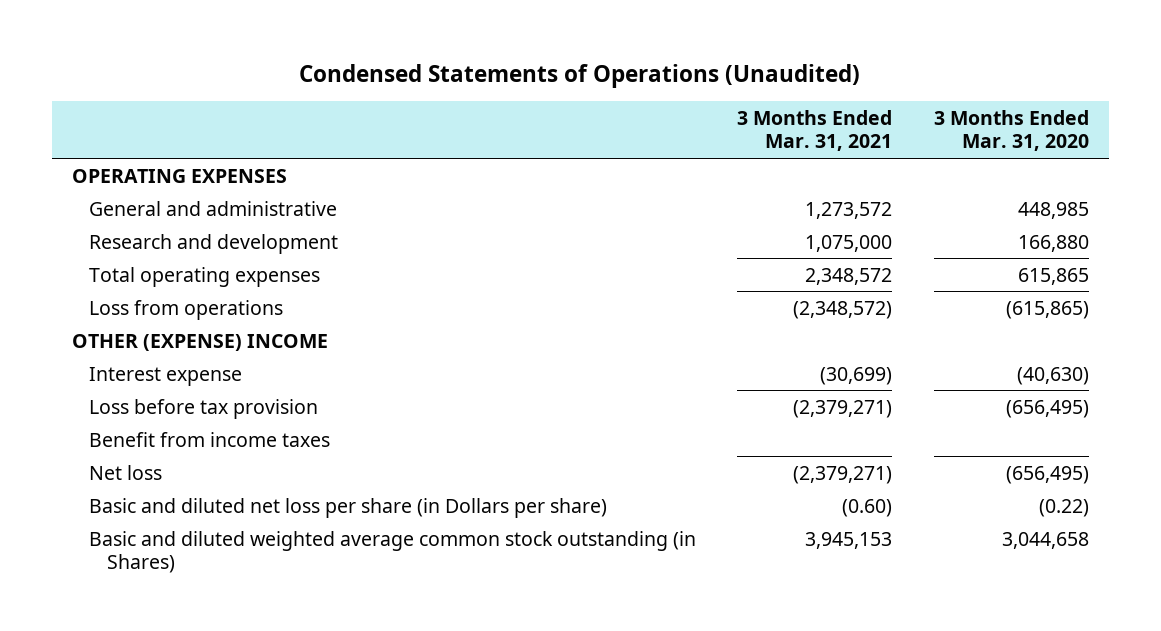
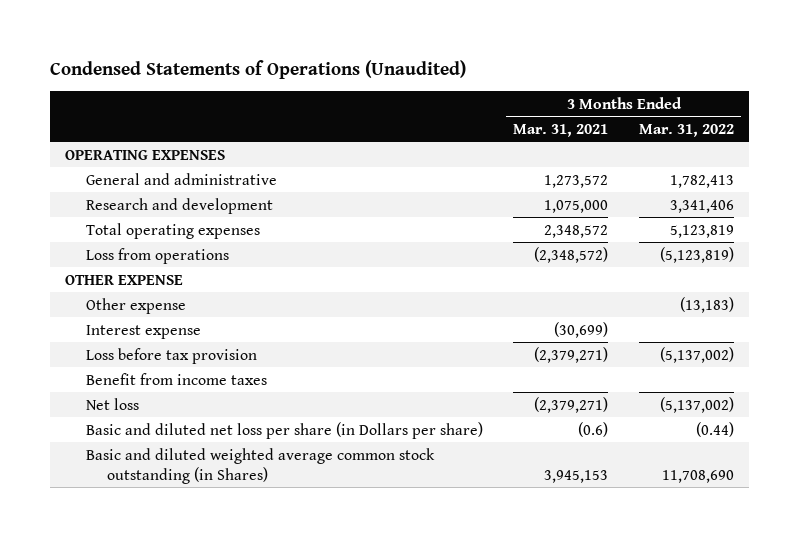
[933,109,1089,152] 3 Months Ended Mar. 31, 2020 -> none
none -> [638,123,734,137] Mar. 31, 2022
[72,333,329,351] OTHER (EXPENSE) INCOME -> [65,274,184,285] OTHER EXPENSE
none -> [86,297,187,314] Other expense
[842,498,893,517] (0.60) -> [578,421,609,437] (0.6)

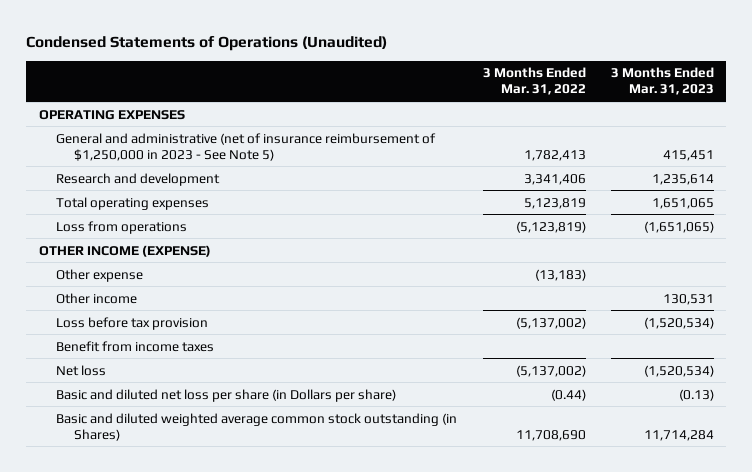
[513,123,609,137] Mar. 31, 2021 -> none
none -> [610,67,714,96] 3 Months Ended Mar. 31, 2023
[86,172,278,185] General and administrative -> [56,132,437,161] General and administrative (net of insurance reimbursement of $1,250,000 in 2023 - See Note 5)
[65,274,184,285] OTHER EXPENSE -> [38,244,211,257] OTHER INCOME (EXPENSE)
[86,324,202,339] Interest expense -> none
none -> [56,292,138,304] Other income

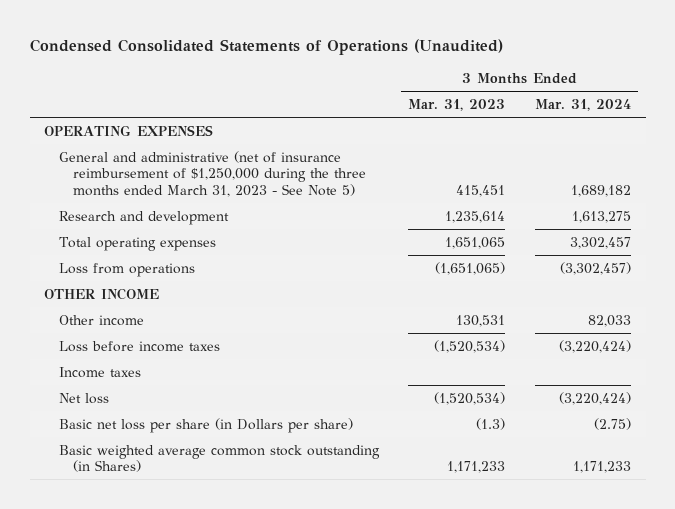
[25,36,387,52] Condensed Statements of Operations (Unaudited) -> [29,39,503,56] Condensed Consolidated Statements of Operations (Unaudited)
[482,67,586,96] 3 Months Ended Mar. 31, 2022 -> none
none -> [534,99,631,112] Mar. 31, 2024
[56,132,437,161] General and administrative (net of insurance reimbursement of $1,250,000 in 2023 - See Note 5) -> [58,150,367,197] General and administrative (net of insurance reimbursement of $1,250,000 during the three months ended March 31, 2023 - See Note 5)
[56,268,144,282] Other expense -> none
[38,244,211,257] OTHER INCOME (EXPENSE) -> [44,287,160,300] OTHER INCOME
[56,316,209,330] Loss before tax provision -> [58,340,220,352] Loss before income taxes
[56,340,215,352] Benefit from income taxes -> [58,366,141,378] Income taxes
[56,388,397,402] Basic and diluted net loss per share (in Dollars per share) -> [58,417,353,433] Basic net loss per share (in Dollars per share)
[678,388,714,401] (0.13) -> [476,417,506,430] (1.3)
[56,412,458,441] Basic and diluted weighted average common stock outstanding (in Shares) -> [58,444,380,473] Basic weighted average common stock outstanding (in Shares)
[643,429,714,441] 11,714,284 -> [447,461,506,474] 1,171,233

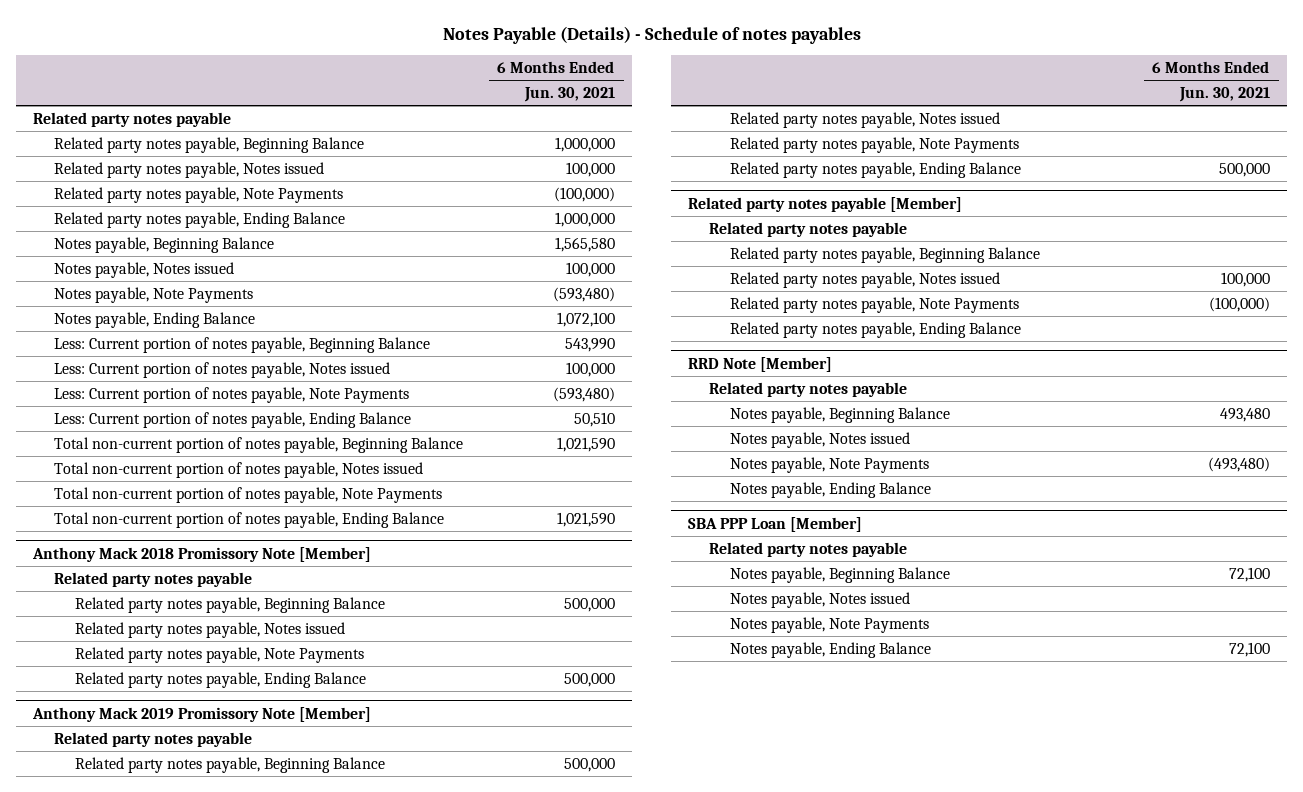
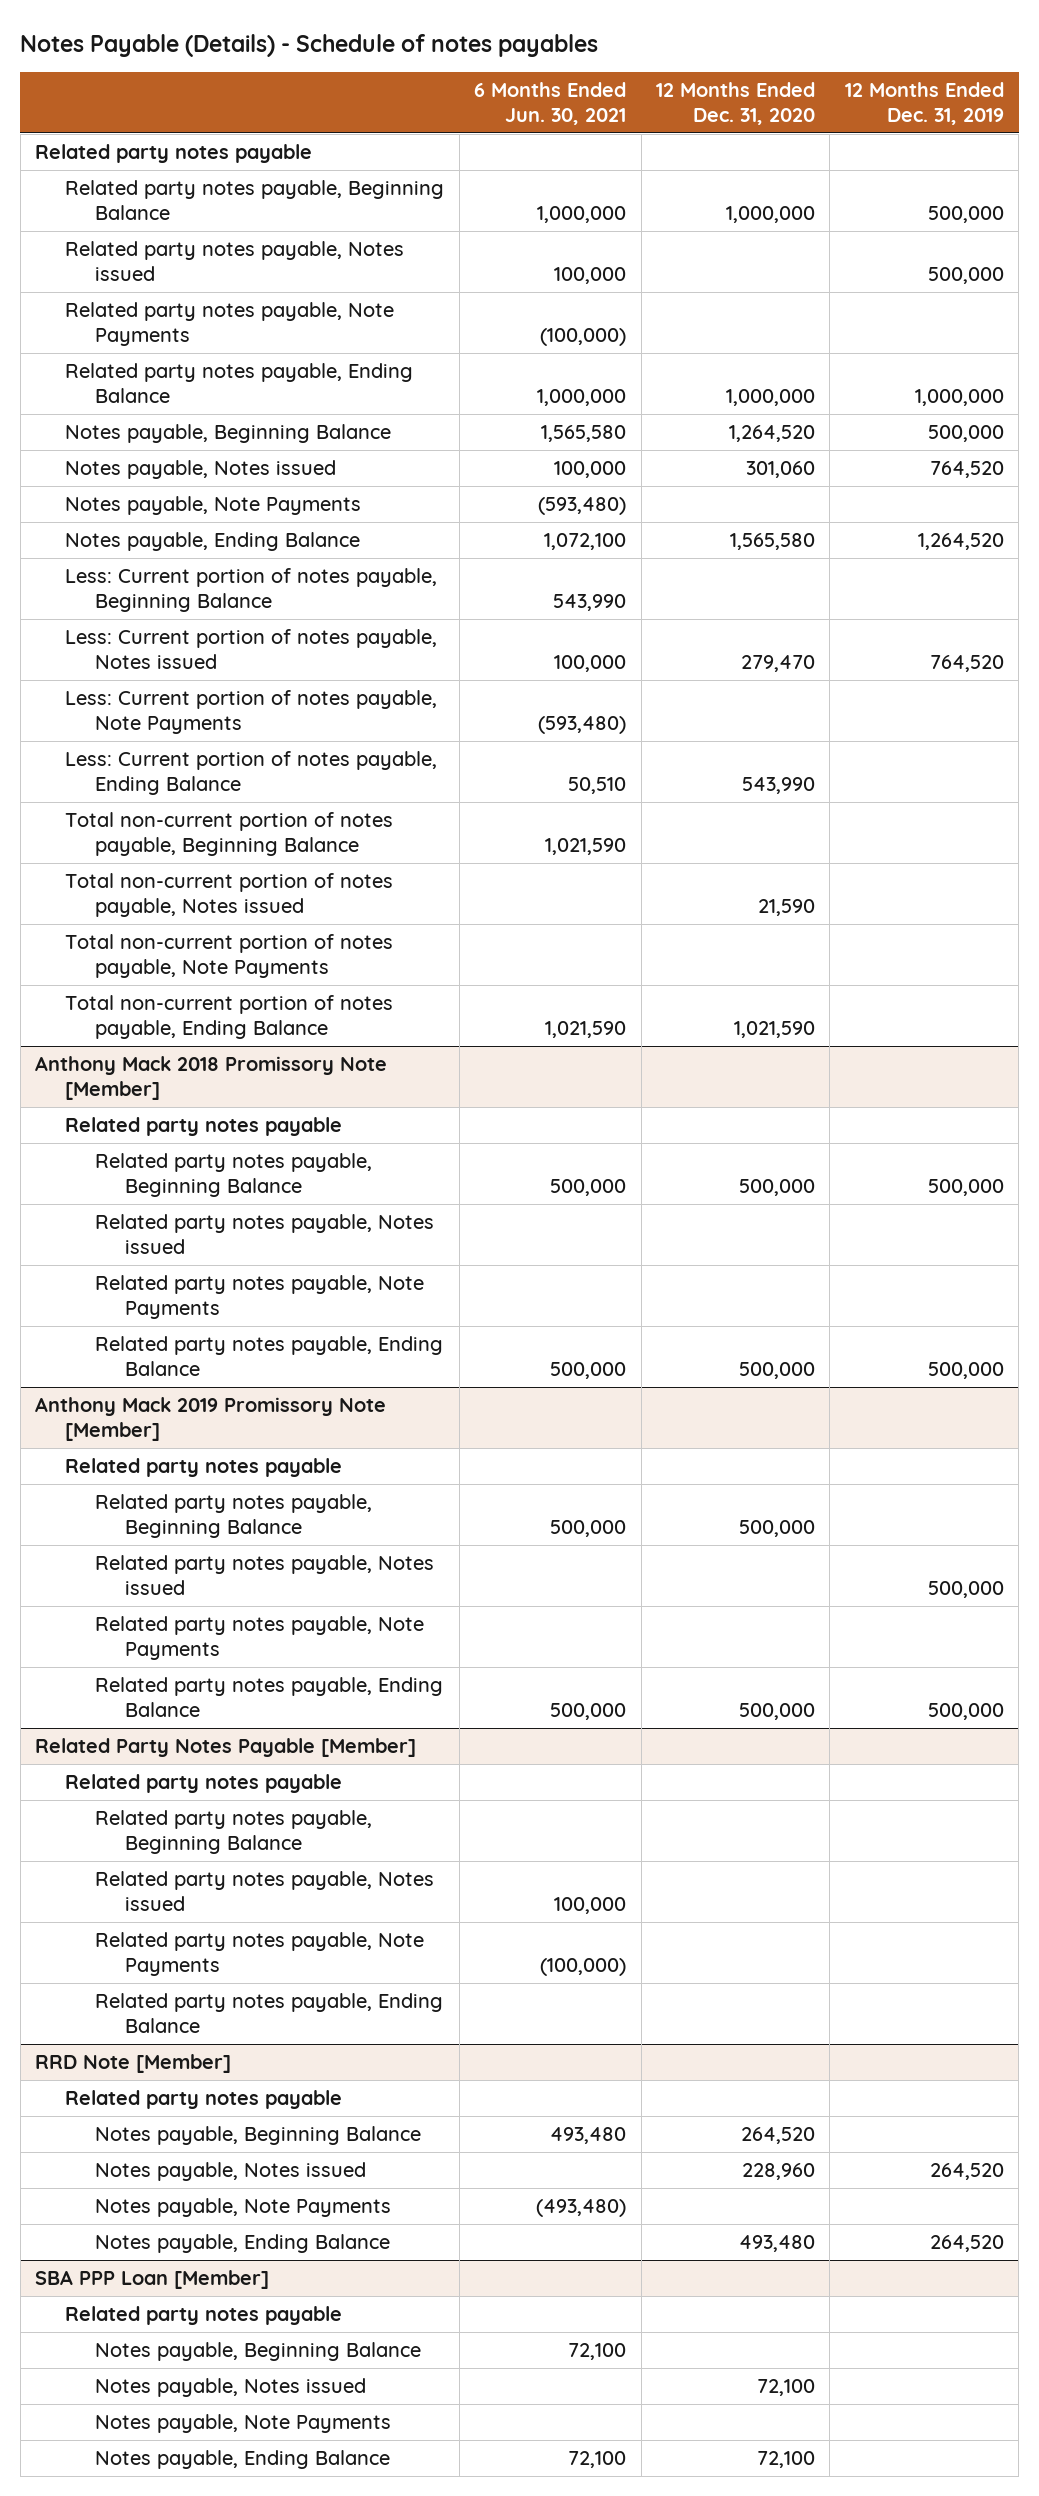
none -> [655,82,815,125] 12 Months Ended Dec. 31, 2020
none -> [844,82,1004,125] 12 Months Ended Dec. 31, 2019
[688,196,963,212] Related party notes payable [Member] -> [35,1738,417,1758] Related Party Notes Payable [Member]

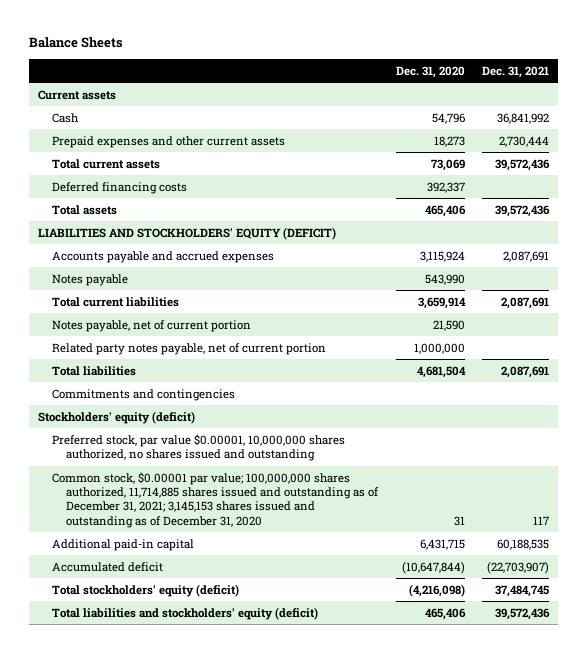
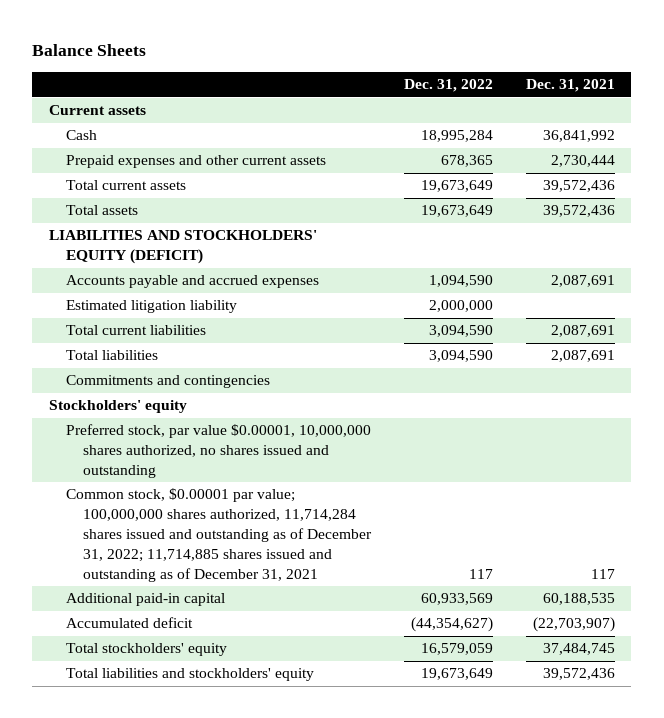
[395,65,465,78] Dec. 31, 2020 -> none
none -> [404,79,494,93] Dec. 31, 2022
[52,181,188,194] Deferred financing costs -> none
[52,273,129,286] Notes payable -> none
none -> [66,300,238,314] Estimated litigation liability
[52,319,252,332] Notes payable, net of current portion -> none
[52,342,327,355] Related party notes payable, net of current portion -> none
[38,410,196,424] Stockholders' equity (deficit) -> [48,400,187,414] Stockholders' equity
[52,471,380,528] Common stock, $0.00001 par value; 100,000,000 shares authorized, 11,714,885 shares issued and outstanding as of December 31, 2021; 3,145,153 shares issued and outstanding as of December 31, 2020 -> [66,488,373,582] Common stock, $0.00001 par value; 100,000,000 shares authorized, 11,714,284 shares issued and outstanding as of December 31, 2022; 11,714,885 shares issued and outstanding as of December 31, 2021
[52,583,240,597] Total stockholders' equity (deficit) -> [66,643,228,657] Total stockholders' equity
[52,606,319,620] Total liabilities and stockholders' equity (deficit) -> [66,668,315,682] Total liabilities and stockholders' equity

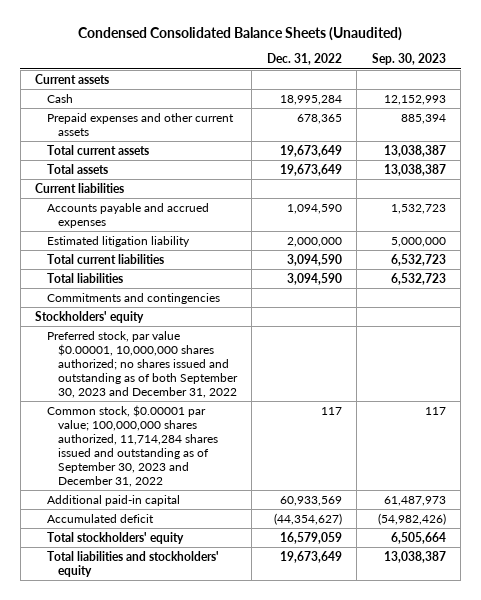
[32,44,147,57] Balance Sheets -> [78,27,403,42] Condensed Consolidated Balance Sheets (Unaudited)
[525,79,615,93] Dec. 31, 2021 -> none
none -> [371,53,446,66] Sep. 30, 2023
[48,230,317,265] LIABILITIES AND STOCKHOLDERS' EQUITY (DEFICIT) -> none
none -> [35,182,125,193] Current liabilities
[66,424,372,479] Preferred stock, par value $0.00001, 10,000,000 shares authorized, no shares issued and outstanding -> [46,330,239,398] Preferred stock, par value $0.00001, 10,000,000 shares authorized; no shares issued and outstanding as of both September 30, 2023 and December 31, 2022
[66,488,373,582] Common stock, $0.00001 par value; 100,000,000 shares authorized, 11,714,284 shares issued and outstanding as of December 31, 2022; 11,714,885 shares issued and outstanding as of December 31, 2021 -> [46,404,219,487] Common stock, $0.00001 par value; 100,000,000 shares authorized, 11,714,284 shares issued and outstanding as of September 30, 2023 and December 31, 2022

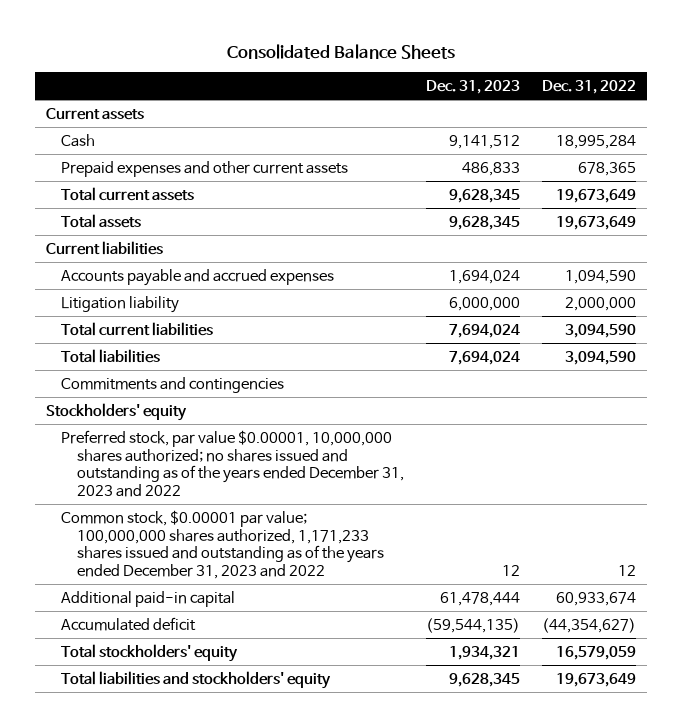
[78,27,403,42] Condensed Consolidated Balance Sheets (Unaudited) -> [226,43,455,59] Consolidated Balance Sheets
[371,53,446,66] Sep. 30, 2023 -> none
none -> [426,79,521,94] Dec. 31, 2023
[46,235,190,247] Estimated litigation liability -> [61,295,180,313] Litigation liability
[46,330,239,398] Preferred stock, par value $0.00001, 10,000,000 shares authorized; no shares issued and outstanding as of both September 30, 2023 and December 31, 2022 -> [61,429,405,498] Preferred stock, par value $0.00001, 10,000,000 shares authorized; no shares issued and outstanding as of the years ended December 31, 2023 and 2022
[46,404,219,487] Common stock, $0.00001 par value; 100,000,000 shares authorized, 11,714,284 shares issued and outstanding as of September 30, 2023 and December 31, 2022 -> [61,509,385,580] Common stock, $0.00001 par value; 100,000,000 shares authorized, 1,171,233 shares issued and outstanding as of the years ended December 31, 2023 and 2022
[320,406,342,415] 117 -> [617,565,636,577] 12
[279,495,342,506] 60,933,569 -> [555,591,636,606] 60,933,674

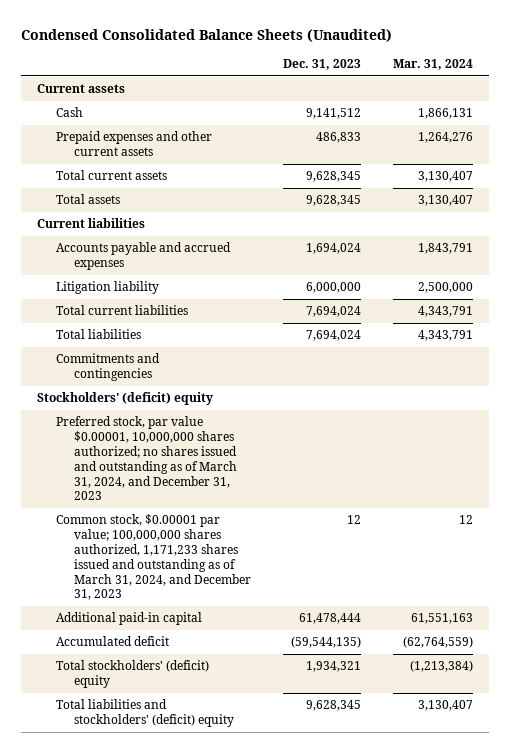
[226,43,455,59] Consolidated Balance Sheets -> [21,29,393,43] Condensed Consolidated Balance Sheets (Unaudited)
[541,79,636,94] Dec. 31, 2022 -> none
none -> [393,59,474,71] Mar. 31, 2024
[45,402,187,421] Stockholders' equity -> [37,392,214,406] Stockholders' (deficit) equity
[61,429,405,498] Preferred stock, par value $0.00001, 10,000,000 shares authorized; no shares issued and outstanding as of the years ended December 31, 2023 and 2022 -> [55,416,238,501] Preferred stock, par value $0.00001, 10,000,000 shares authorized; no shares issued and outstanding as of March 31, 2024, and December 31, 2023
[61,509,385,580] Common stock, $0.00001 par value; 100,000,000 shares authorized, 1,171,233 shares issued and outstanding as of the years ended December 31, 2023 and 2022 -> [55,514,252,601] Common stock, $0.00001 par value; 100,000,000 shares authorized, 1,171,233 shares issued and outstanding as of March 31, 2024, and December 31, 2023
[61,643,239,662] Total stockholders' equity -> [55,660,209,689] Total stockholders' (deficit) equity
[61,670,332,689] Total liabilities and stockholders' equity -> [55,699,235,728] Total liabilities and stockholders' (deficit) equity

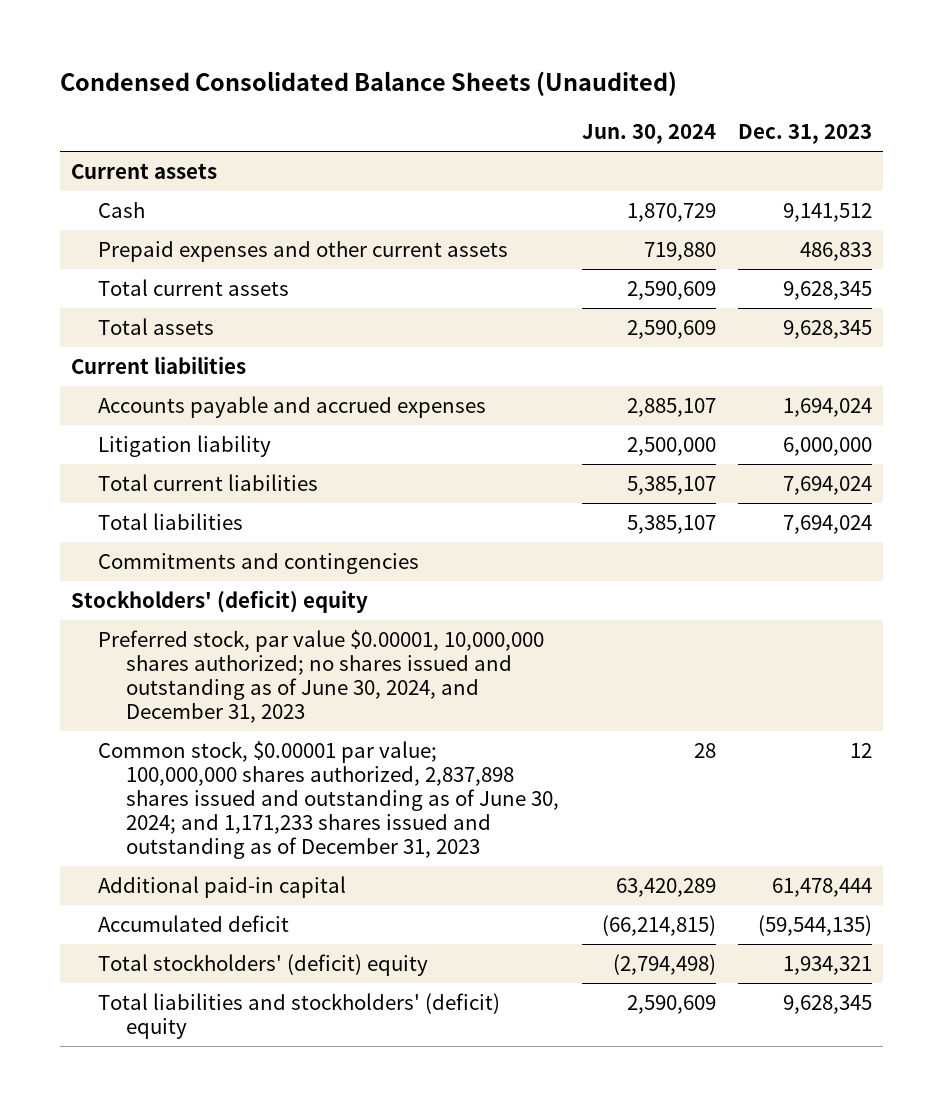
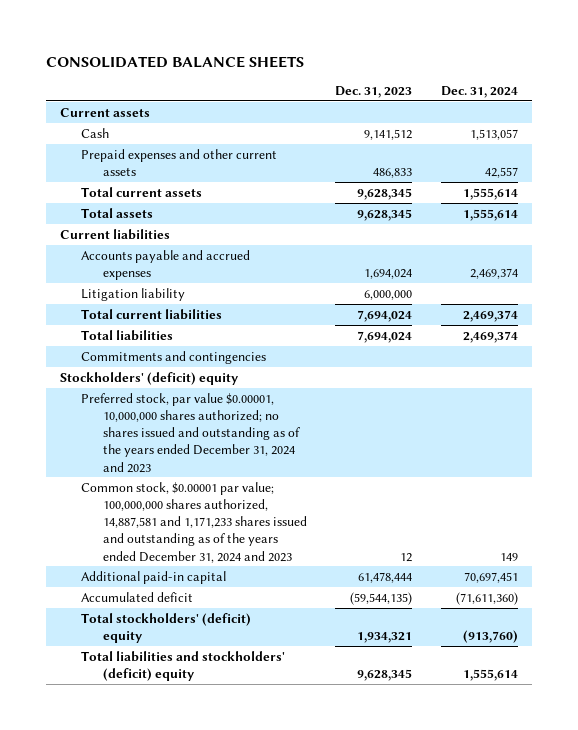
[59,71,677,97] Condensed Consolidated Balance Sheets (Unaudited) -> [45,55,304,68] CONSOLIDATED BALANCE SHEETS
[581,124,716,145] Jun. 30, 2024 -> none
none -> [440,85,518,98] Dec. 31, 2024
[98,630,545,723] Preferred stock, par value $0.00001, 10,000,000 shares authorized; no shares issued and outstanding as of June 30, 2024, and December 31, 2023 -> [81,392,300,473] Preferred stock, par value $0.00001, 10,000,000 shares authorized; no shares issued and outstanding as of the years ended December 31, 2024 and 2023
[98,741,559,859] Common stock, $0.00001 par value; 100,000,000 shares authorized, 2,837,898 shares issued and outstanding as of June 30, 2024; and 1,171,233 shares issued and outstanding as of December 31, 2023 -> [81,481,307,563] Common stock, $0.00001 par value; 100,000,000 shares authorized, 14,887,581 and 1,171,233 shares issued and outstanding as of the years ended December 31, 2024 and 2023

